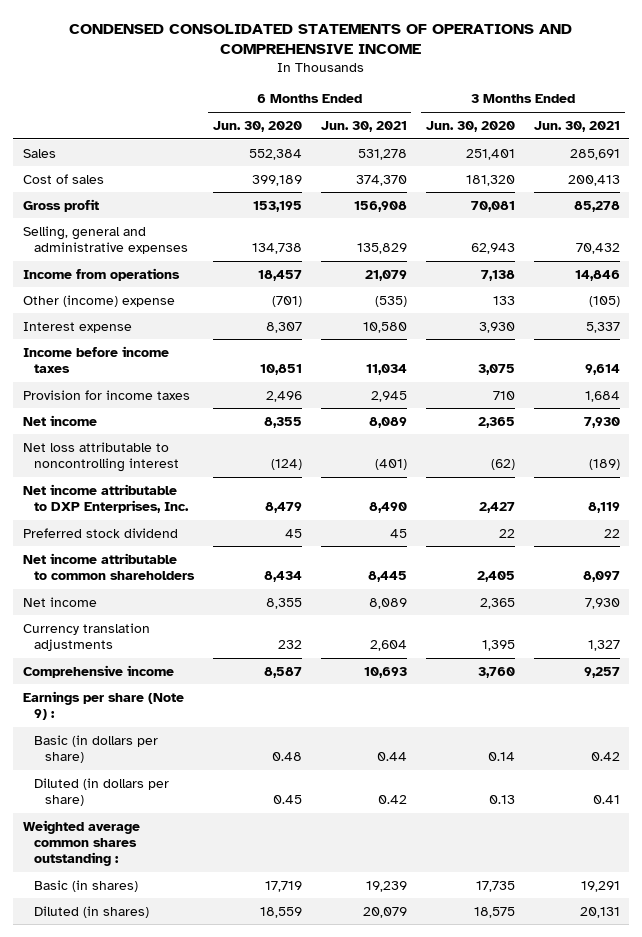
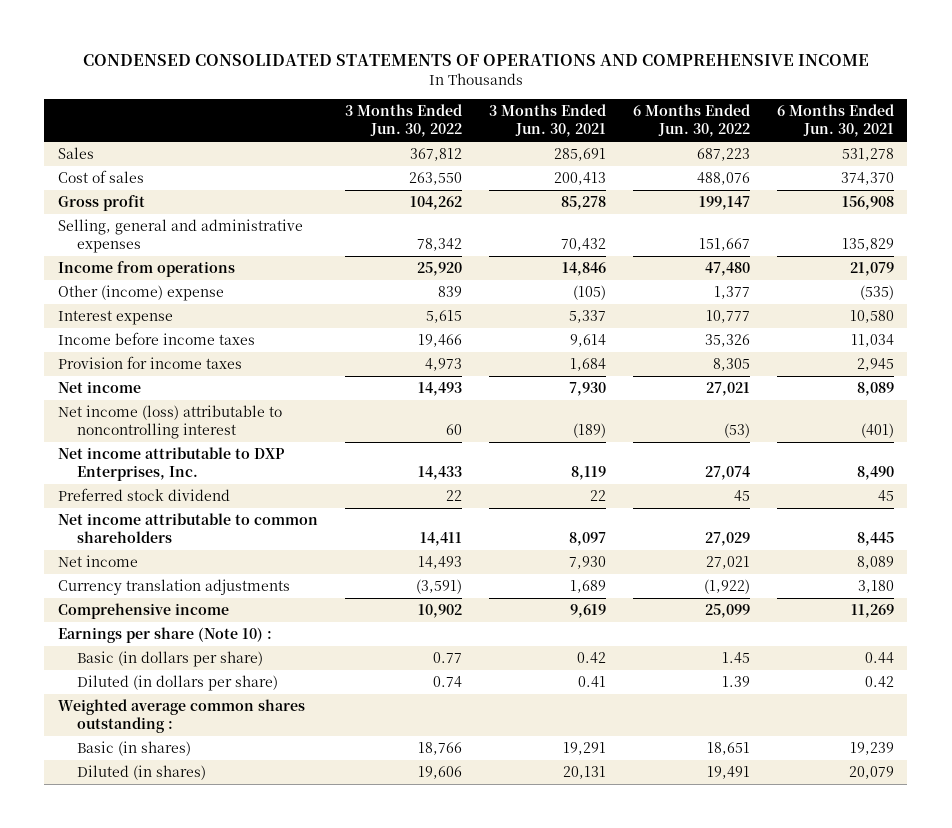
[212,120,302,132] Jun. 30, 2020 -> none
[425,120,515,132] Jun. 30, 2020 -> none
none -> [344,103,462,137] 3 Months Ended Jun. 30, 2022
none -> [632,103,750,137] 6 Months Ended Jun. 30, 2022
[22,441,179,472] Net loss attributable to noncontrolling interest -> [57,405,282,440] Net income (loss) attributable to noncontrolling interest
[369,639,407,651] 2,604 -> [857,580,894,594] 3,180
[587,639,620,651] 1,327 -> [569,580,606,594] 1,689
[363,666,407,678] 10,693 -> [850,604,894,619] 11,269
[583,666,620,678] 9,257 -> [569,604,606,619] 9,619
[22,690,184,720] Earnings per share (Note 9) : -> [57,627,272,644] Earnings per share (Note 10) :

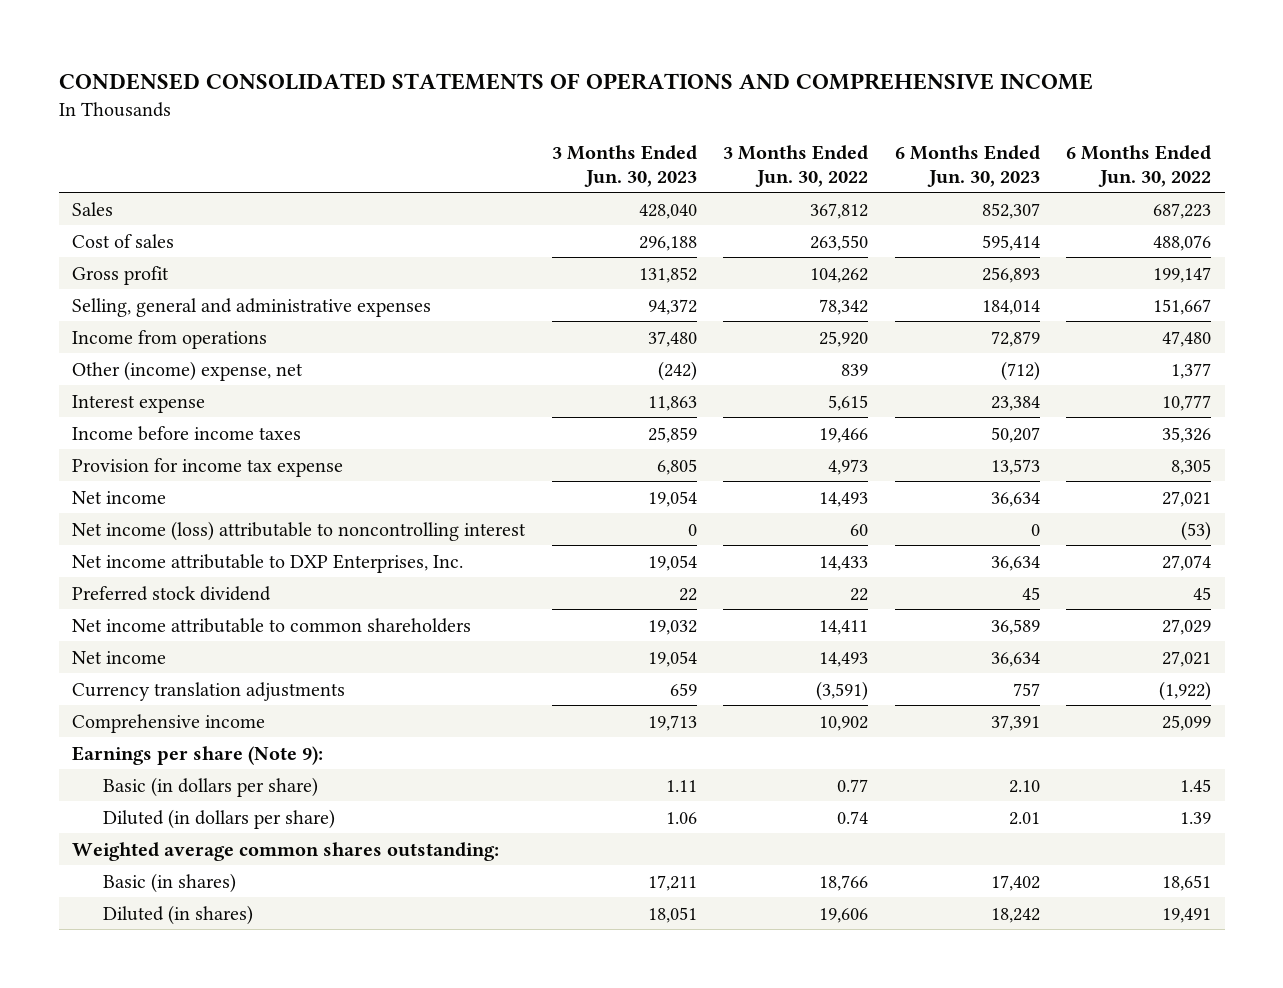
[488,103,606,137] 3 Months Ended Jun. 30, 2021 -> none
[776,103,894,137] 6 Months Ended Jun. 30, 2021 -> none
none -> [551,144,697,187] 3 Months Ended Jun. 30, 2023
none -> [894,144,1040,187] 6 Months Ended Jun. 30, 2023
[57,285,224,302] Other (income) expense -> [71,360,303,381] Other (income) expense, net
[57,356,242,370] Provision for income taxes -> [71,457,343,477] Provision for income tax expense
[57,627,272,644] Earnings per share (Note 10) : -> [71,745,323,765] Earnings per share (Note 9):
[57,699,305,734] Weighted average common shares outstanding : -> [71,841,499,861] Weighted average common shares outstanding:

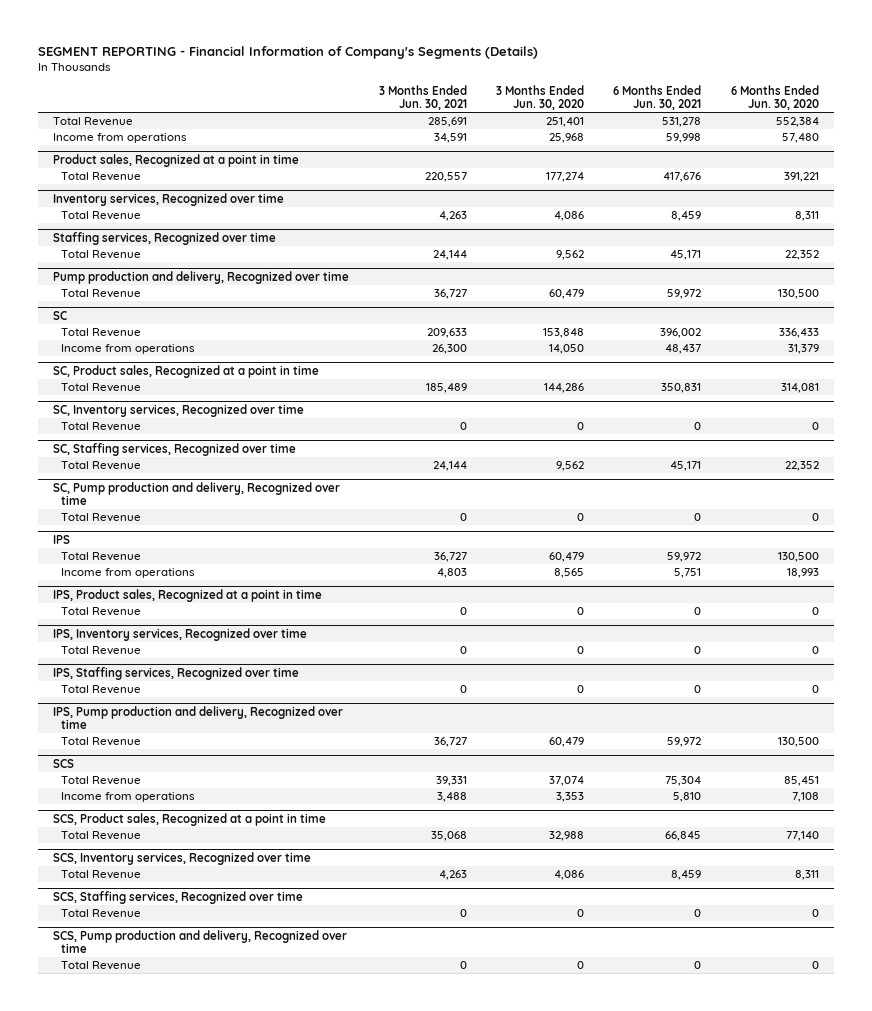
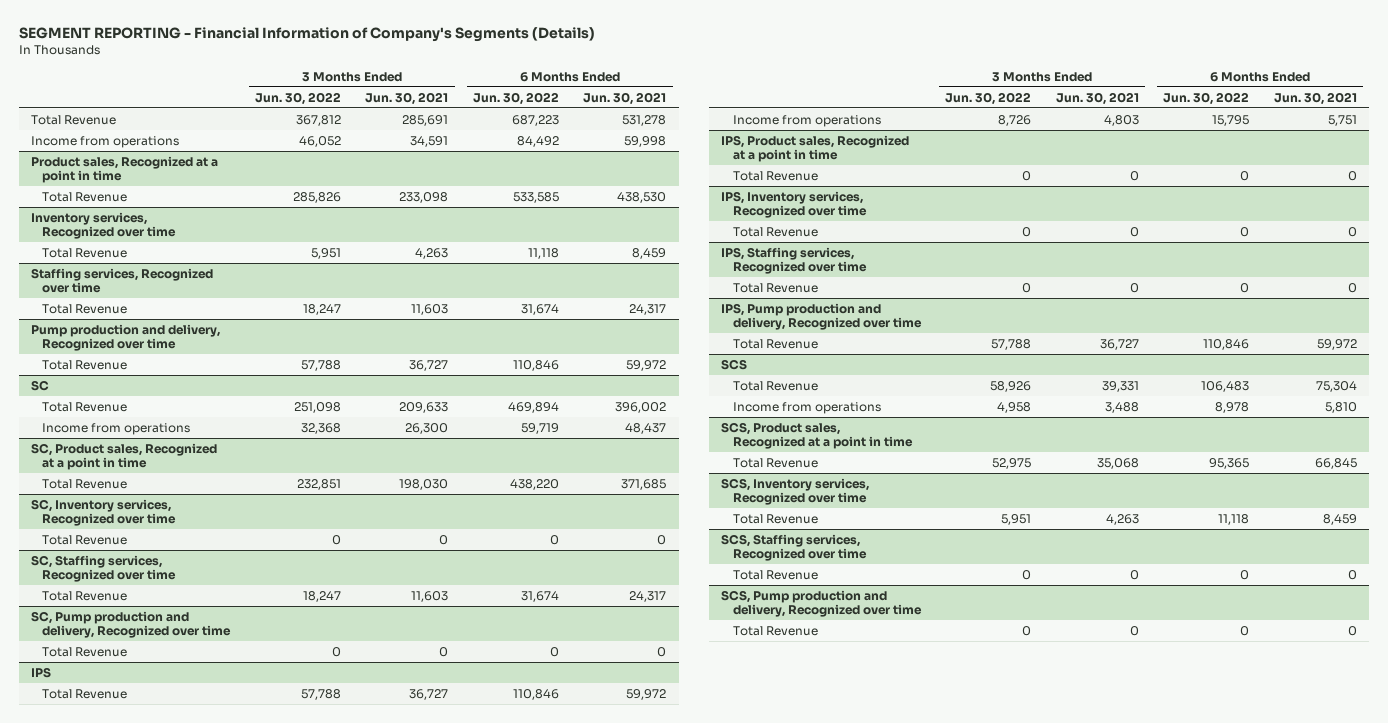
[495,84,584,111] 3 Months Ended Jun. 30, 2020 -> none
[730,84,819,111] 6 Months Ended Jun. 30, 2020 -> none
none -> [254,91,341,105] Jun. 30, 2022
none -> [472,91,559,105] Jun. 30, 2022
[424,172,467,183] 220,557 -> [399,191,449,203] 233,098
[663,172,702,183] 417,676 -> [617,191,667,203] 438,530
[432,250,467,261] 24,144 -> [411,303,449,315] 11,603
[670,250,702,261] 45,171 -> [629,303,667,315] 24,317
[425,383,467,394] 185,489 -> [399,478,449,490] 198,030
[661,383,702,394] 350,831 -> [621,478,667,490] 371,685
[432,461,467,472] 24,144 -> [411,590,449,602] 11,603
[670,461,702,472] 45,171 -> [629,590,667,602] 24,317

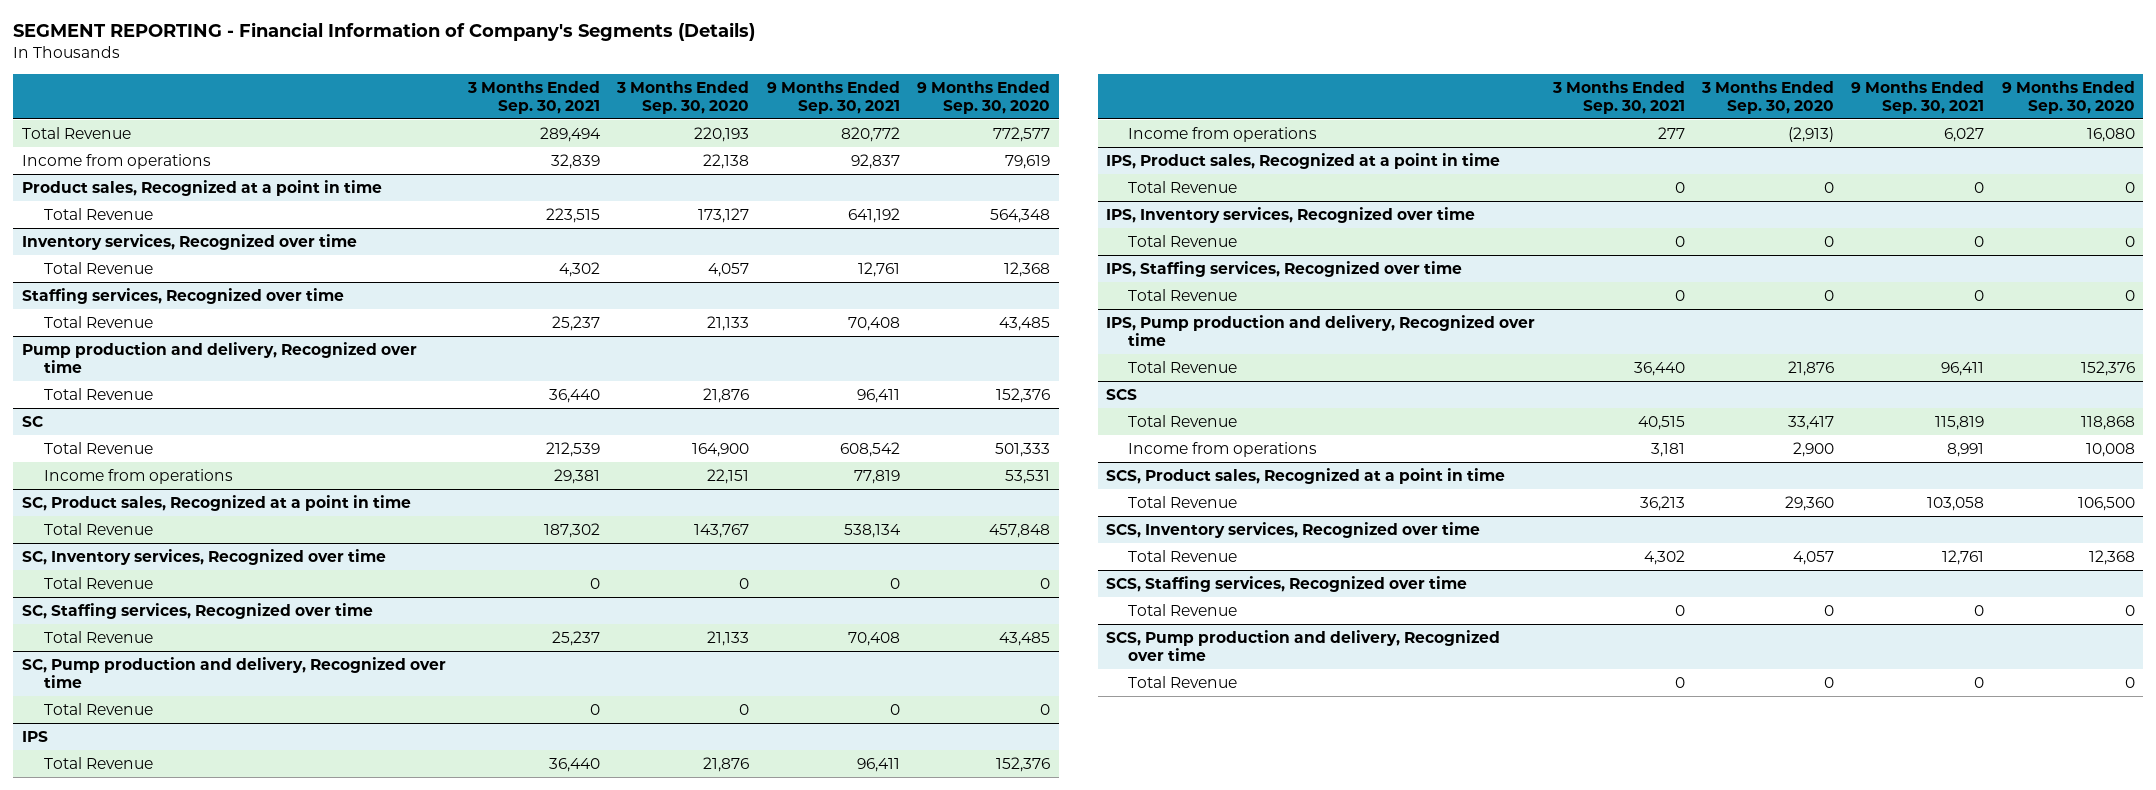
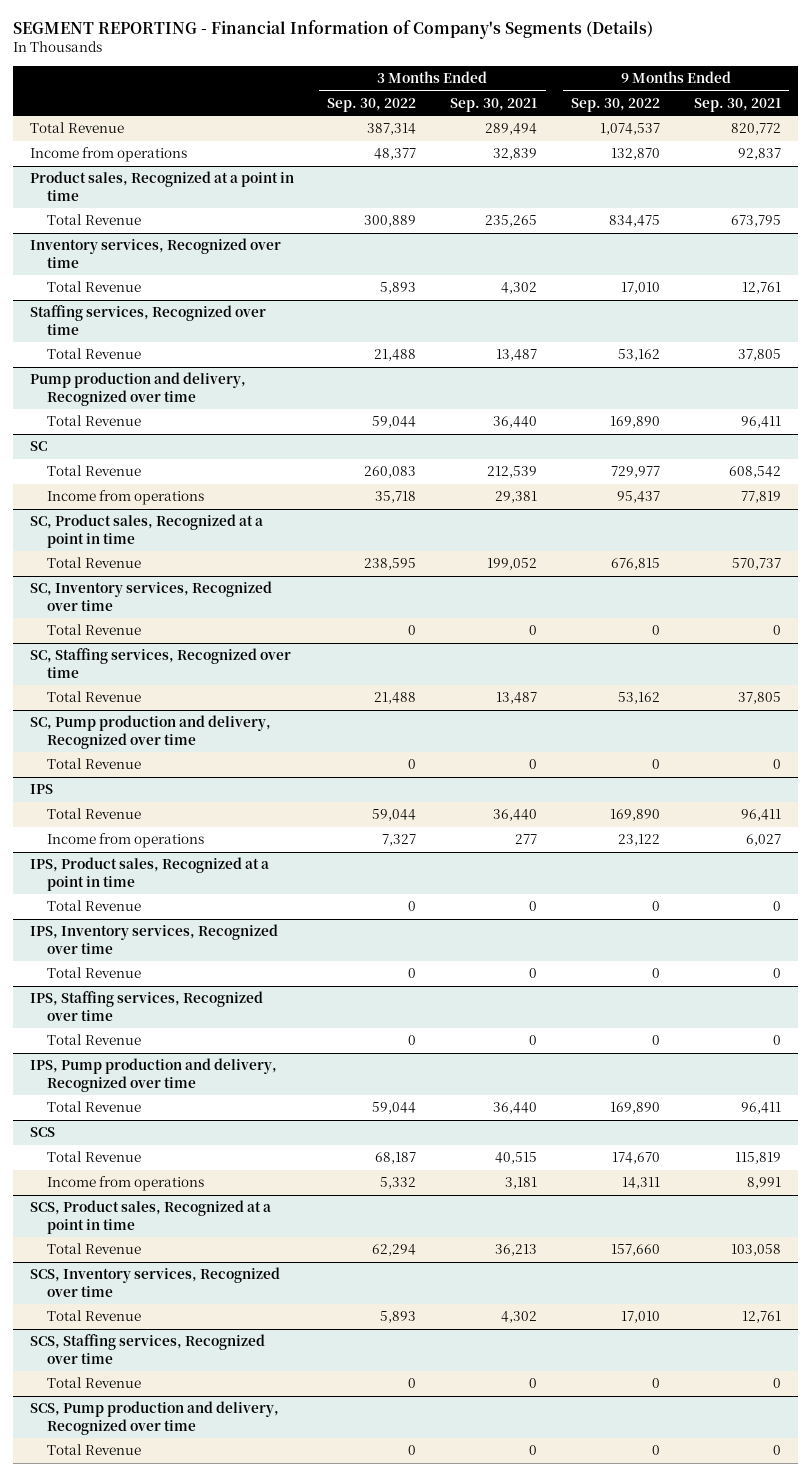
[616,80,750,114] 3 Months Ended Sep. 30, 2020 -> none
[917,80,1051,114] 9 Months Ended Sep. 30, 2020 -> none
none -> [327,97,417,112] Sep. 30, 2022
none -> [571,97,661,112] Sep. 30, 2022
[546,207,601,223] 223,515 -> [485,215,538,228] 235,265
[847,207,900,223] 641,192 -> [730,215,781,228] 673,795
[552,315,601,331] 25,237 -> [496,349,538,362] 13,487
[847,316,900,331] 70,408 -> [737,349,781,362] 37,805
[544,522,601,538] 187,302 -> [487,558,538,571] 199,052
[843,523,901,538] 538,134 -> [731,558,781,571] 570,737
[552,630,601,646] 25,237 -> [496,692,538,705] 13,487
[847,631,900,646] 70,408 -> [737,692,781,705] 37,805

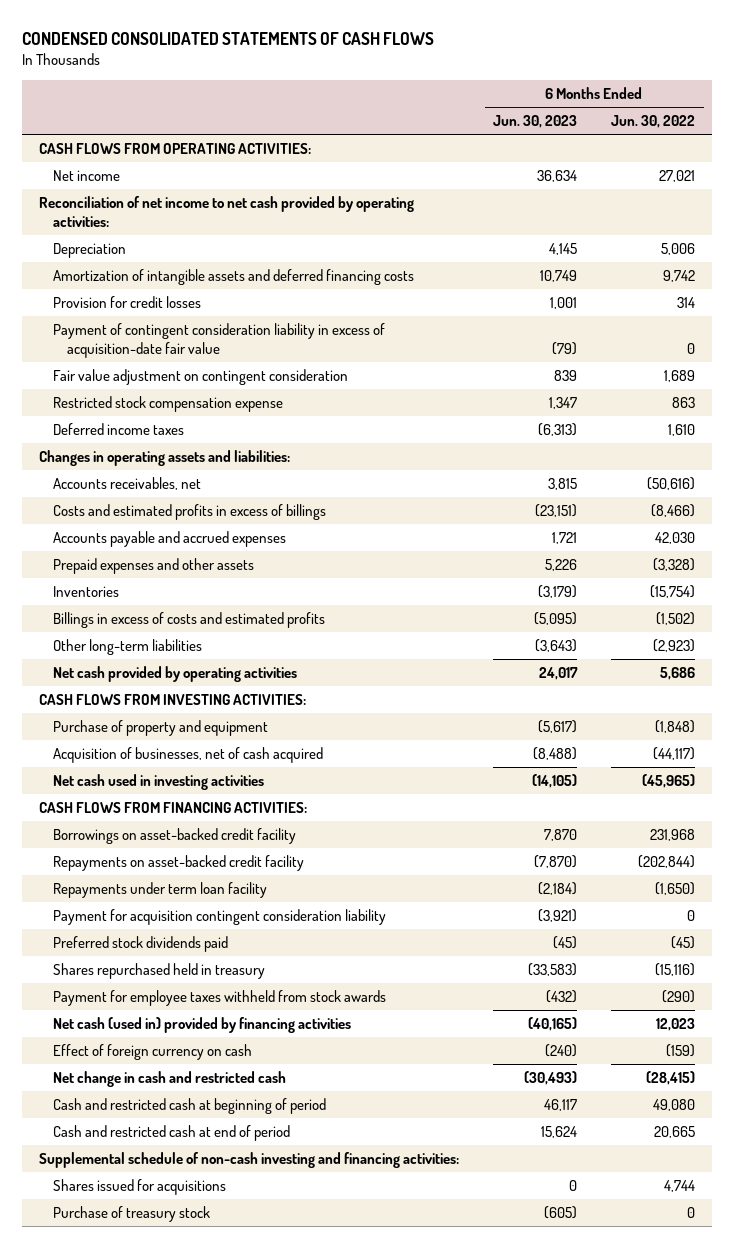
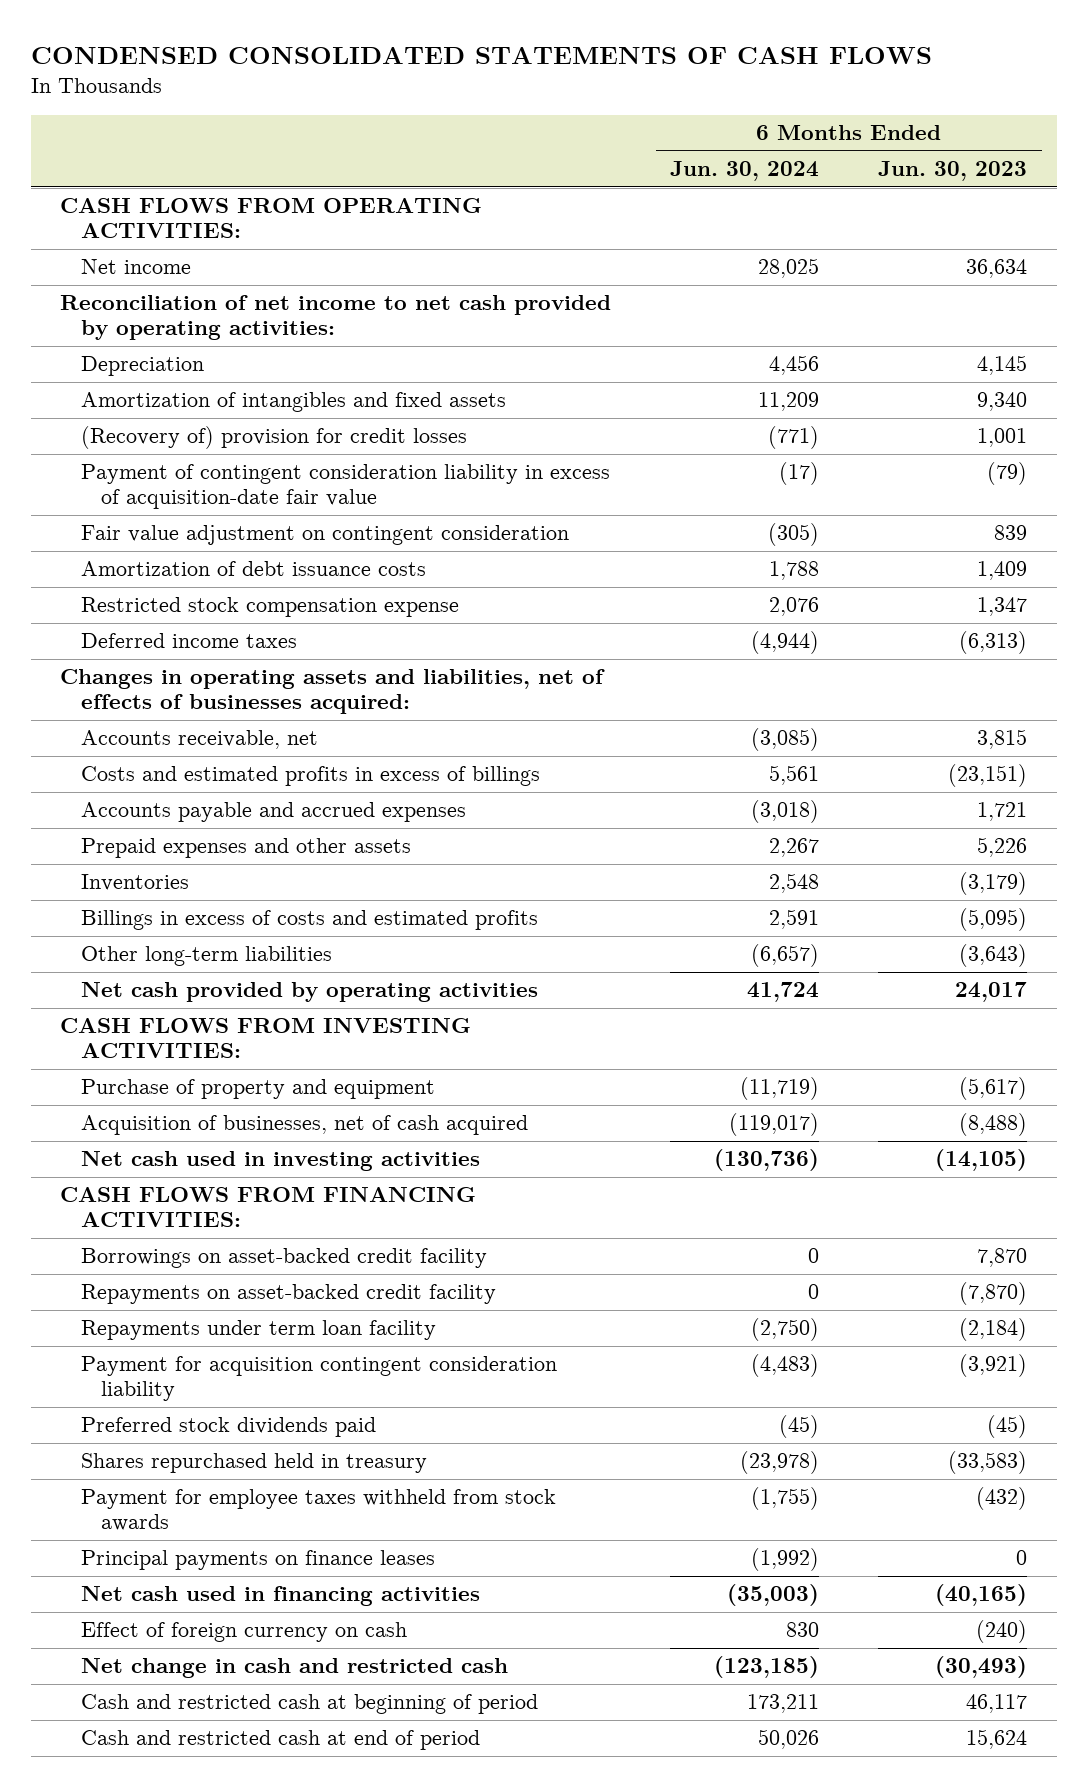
[611,115,696,129] Jun. 30, 2022 -> none
none -> [670,161,820,182] Jun. 30, 2024
[53,269,415,286] Amortization of intangible assets and deferred financing costs -> none
none -> [80,392,506,413] Amortization of intangibles and fixed assets
[53,296,202,309] Provision for credit losses -> [80,426,467,450] (Recovery of) provision for credit losses
none -> [80,561,426,577] Amortization of debt issuance costs
[39,450,291,467] Changes in operating assets and liabilities: -> [60,669,606,715] Changes in operating assets and liabilities, net of effects of businesses acquired:
[53,477,202,491] Accounts receivables, net -> [80,730,318,750] Accounts receivable, net
none -> [80,1550,435,1571] Principal payments on finance leases
[53,1017,352,1034] Net cash (used in) provided by financing activities -> [80,1586,480,1607] Net cash used in financing activities
[39,1152,460,1169] Supplemental schedule of non-cash investing and financing activities: -> none
[53,1179,227,1196] Shares issued for acquisitions -> none
[53,1206,211,1223] Purchase of treasury stock -> none

